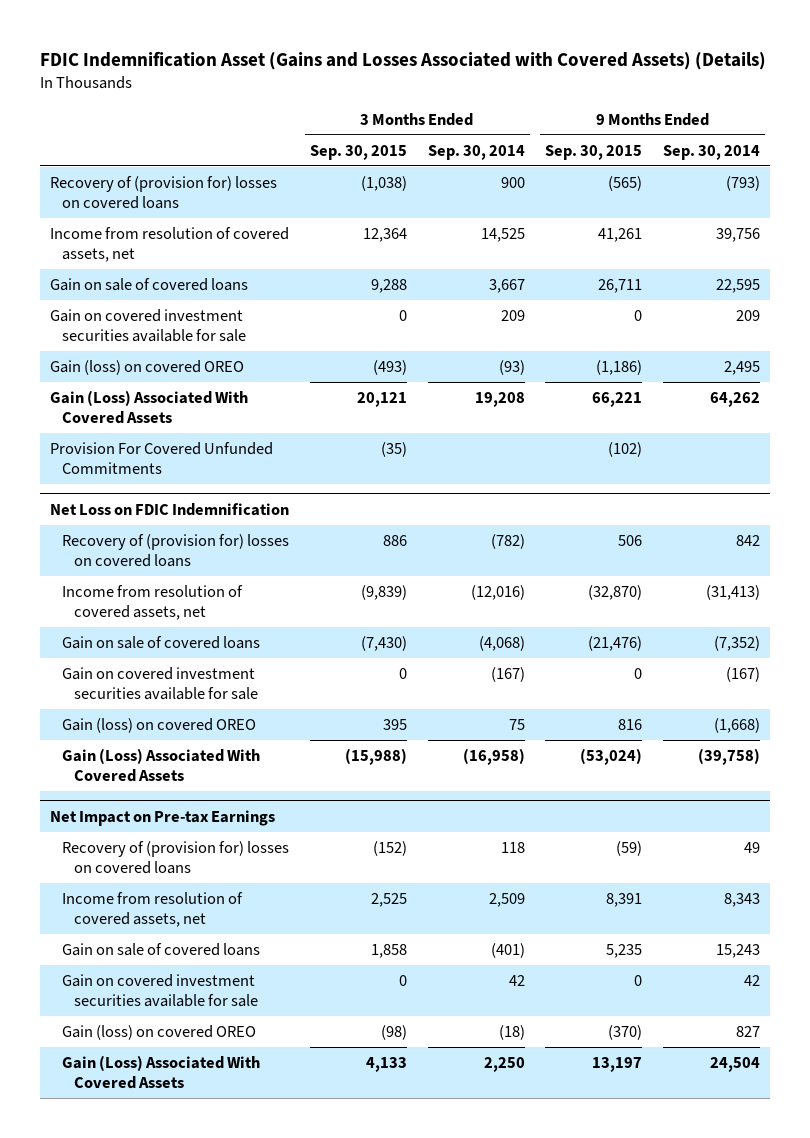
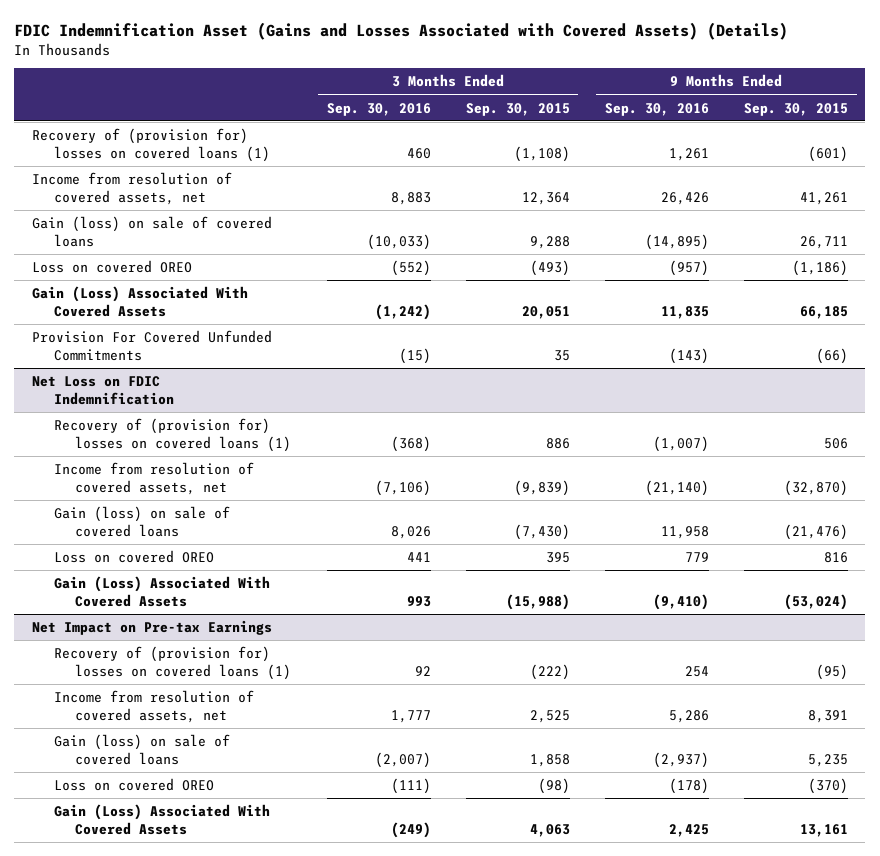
[427,144,525,160] Sep. 30, 2014 -> none
[662,144,760,160] Sep. 30, 2014 -> none
none -> [326,102,431,116] Sep. 30, 2016
none -> [604,102,709,116] Sep. 30, 2016
[50,175,278,209] Recovery of (provision for) losses on covered loans -> [31,127,270,162] Recovery of (provision for) losses on covered loans (1)
[361,175,408,191] (1,038) -> [513,145,570,162] (1,108)
[608,175,643,191] (565) -> [807,145,848,162] (601)
[50,308,247,342] Gain on covered investment securities available for sale -> none
[50,277,249,291] Gain on sale of covered loans -> [31,215,272,247] Gain (loss) on sale of covered loans
[50,359,245,375] Gain (loss) on covered OREO -> [31,259,192,273] Loss on covered OREO
[357,391,408,407] 20,121 -> [521,305,570,319] 20,051
[592,391,643,407] 66,221 -> [799,305,848,319] 66,185
[381,441,408,457] (35) -> [553,349,570,361] 35
[608,441,643,457] (102) -> [815,347,848,364] (66)
[62,533,290,567] Recovery of (provision for) losses on covered loans -> [53,417,292,452] Recovery of (provision for) losses on covered loans (1)
[62,666,259,700] Gain on covered investment securities available for sale -> none
[62,635,261,649] Gain on sale of covered loans -> [53,505,230,537] Gain (loss) on sale of covered loans
[62,717,257,733] Gain (loss) on covered OREO -> [53,549,214,563] Loss on covered OREO
[62,840,290,874] Recovery of (provision for) losses on covered loans -> [53,645,292,680] Recovery of (provision for) losses on covered loans (1)
[373,840,408,856] (152) -> [529,663,570,680] (222)
[616,840,643,856] (59) -> [815,663,848,680] (95)
[62,973,259,1007] Gain on covered investment securities available for sale -> none
[62,942,261,956] Gain on sale of covered loans -> [53,733,230,765] Gain (loss) on sale of covered loans
[62,1024,257,1040] Gain (loss) on covered OREO -> [53,777,214,791] Loss on covered OREO
[366,1056,408,1072] 4,133 -> [529,823,570,837] 4,063
[592,1056,643,1072] 13,197 -> [799,823,848,837] 13,161

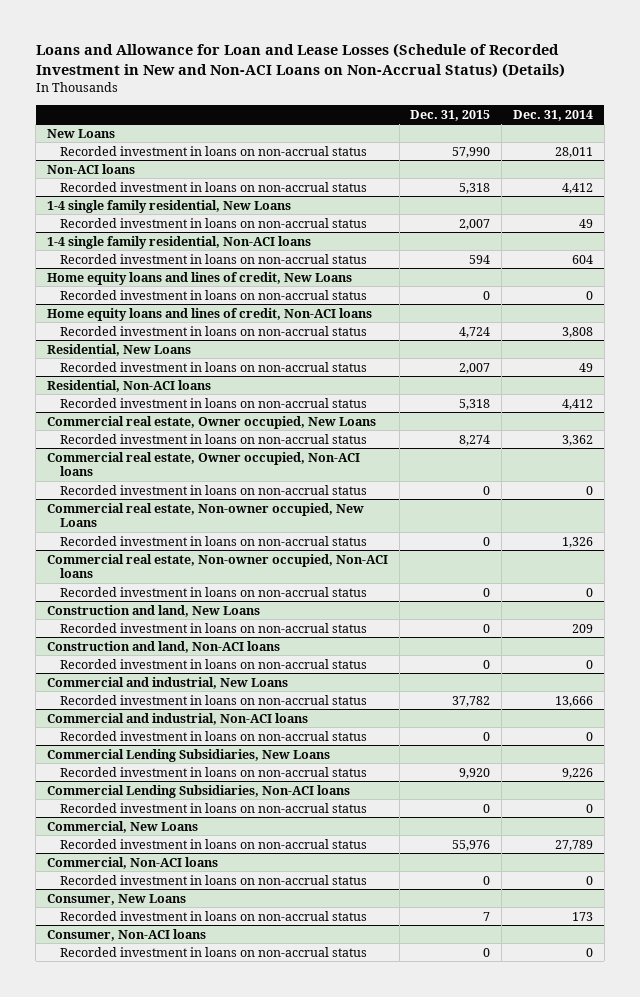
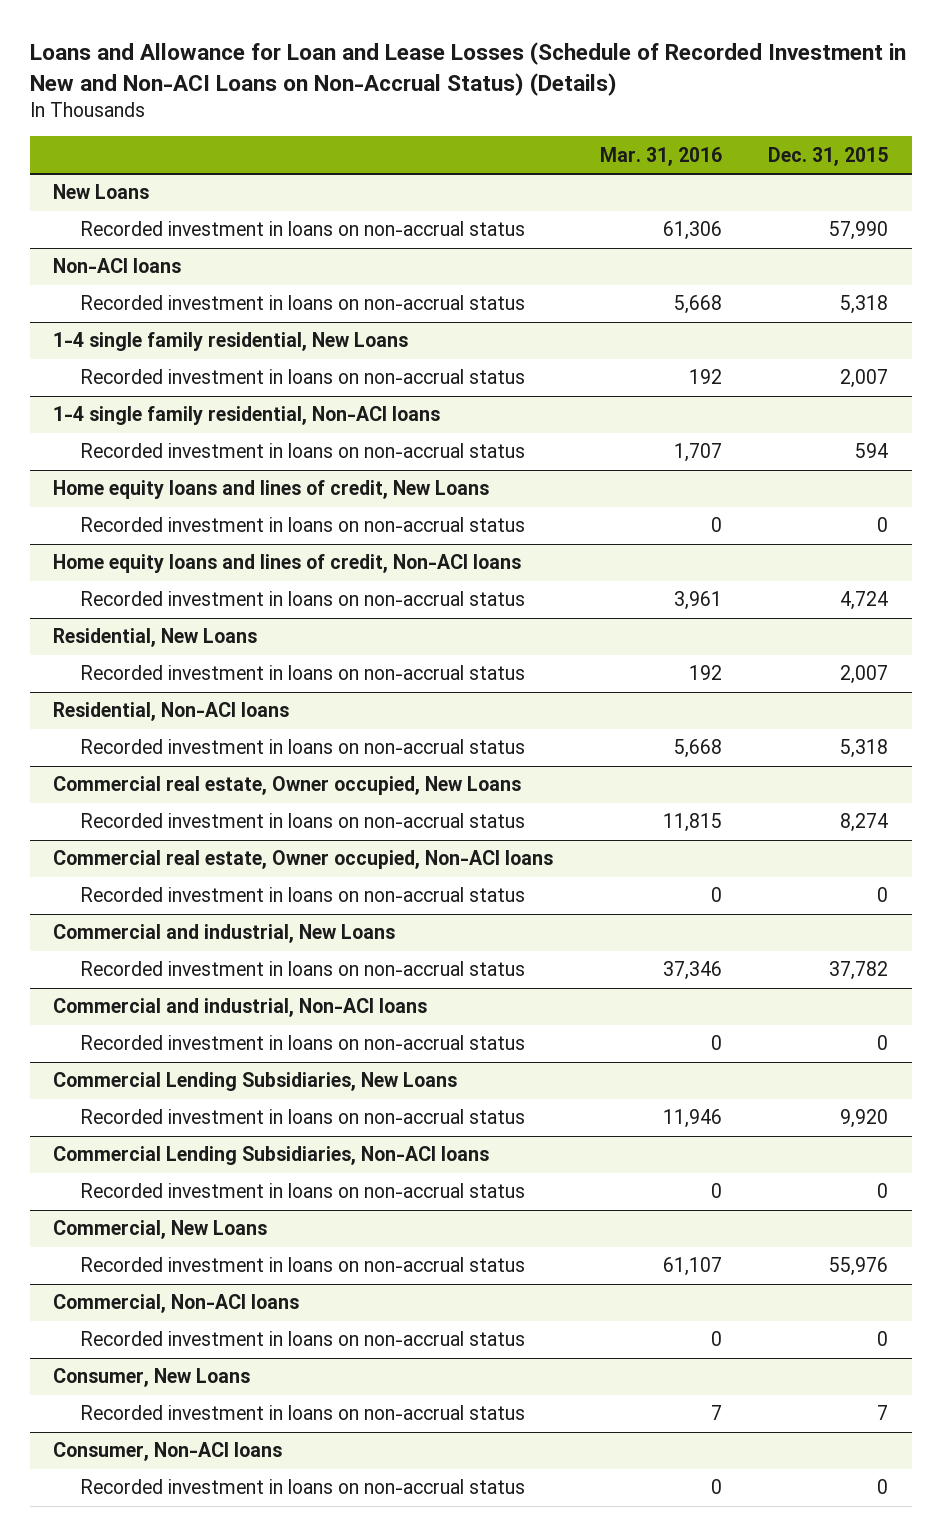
[513,109,594,121] Dec. 31, 2014 -> none
none -> [599,146,722,166] Mar. 31, 2016
[46,502,364,528] Commercial real estate, Non-owner occupied, New Loans -> none
[60,535,368,546] Recorded investment in loans on non-accrual status -> none
[46,553,388,579] Commercial real estate, Non-owner occupied, Non-ACI loans -> none
[60,586,368,597] Recorded investment in loans on non-accrual status -> none
[46,604,260,617] Construction and land, New Loans -> none
[60,622,368,633] Recorded investment in loans on non-accrual status -> none
[46,640,280,653] Construction and land, Non-ACI loans -> none
[60,658,368,669] Recorded investment in loans on non-accrual status -> none

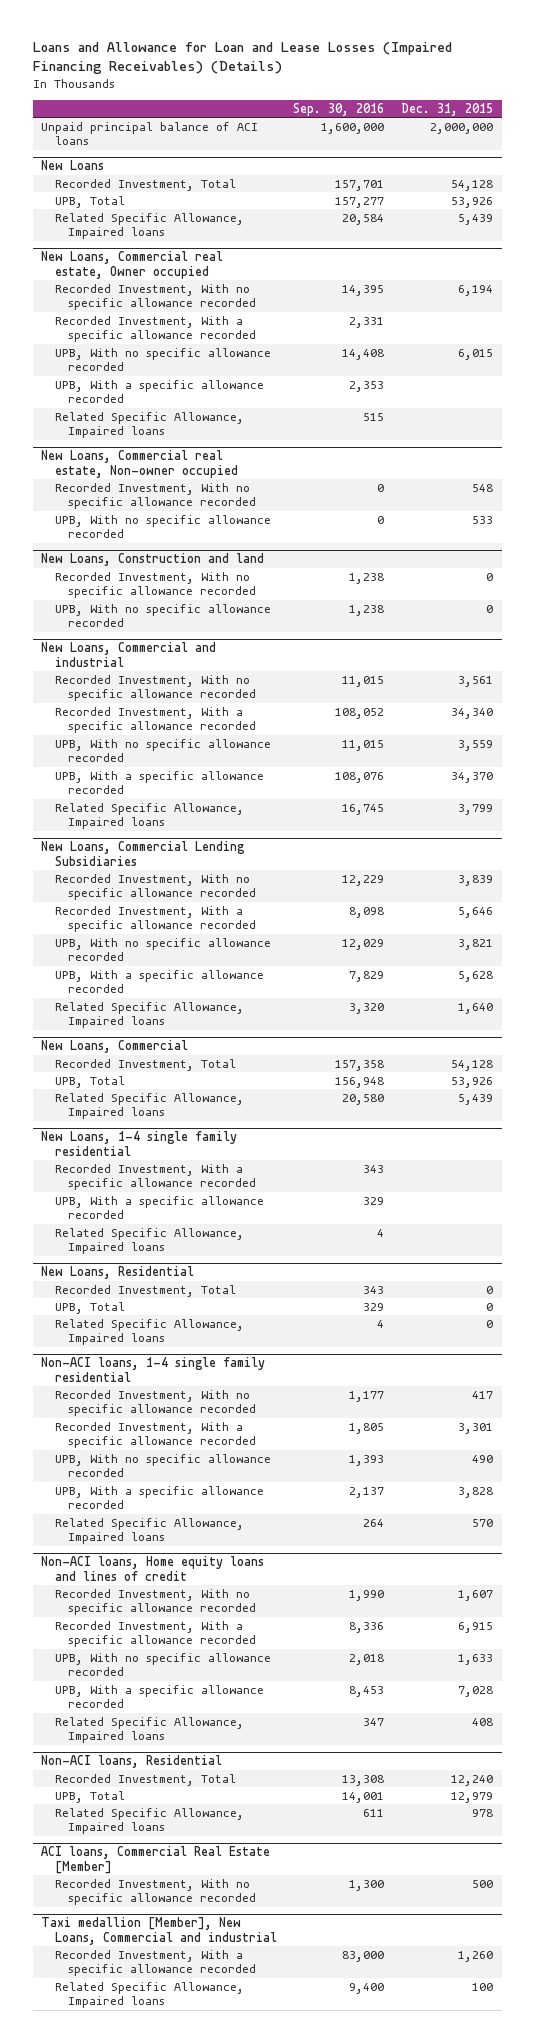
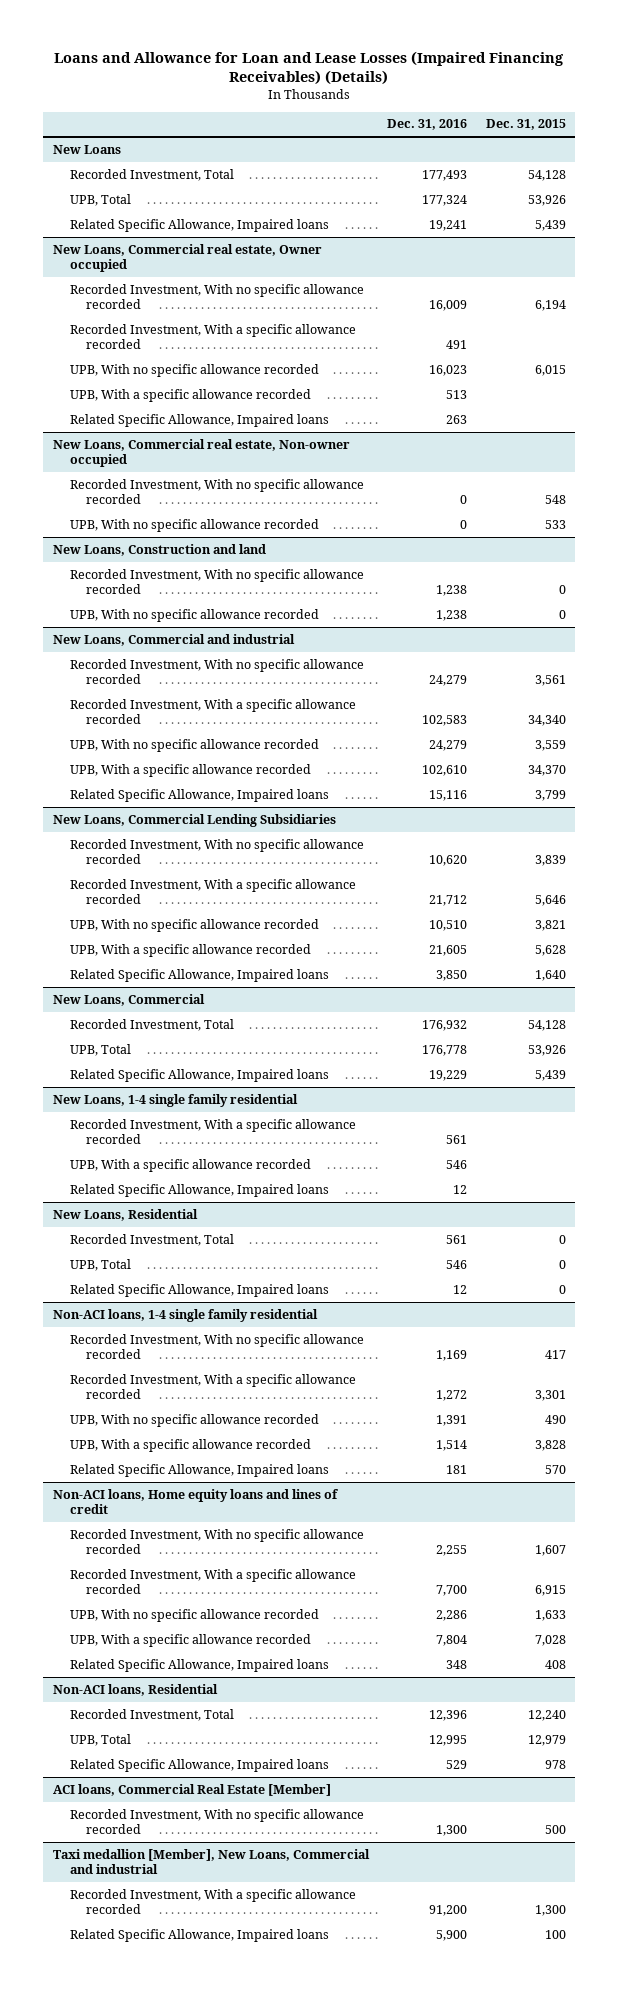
[293,102,385,116] Sep. 30, 2016 -> none
none -> [387,119,468,131] Dec. 31, 2016
[41,121,259,146] Unpaid principal balance of ACI loans -> none
[458,1950,494,1962] 1,260 -> [534,1904,566,1916] 1,300

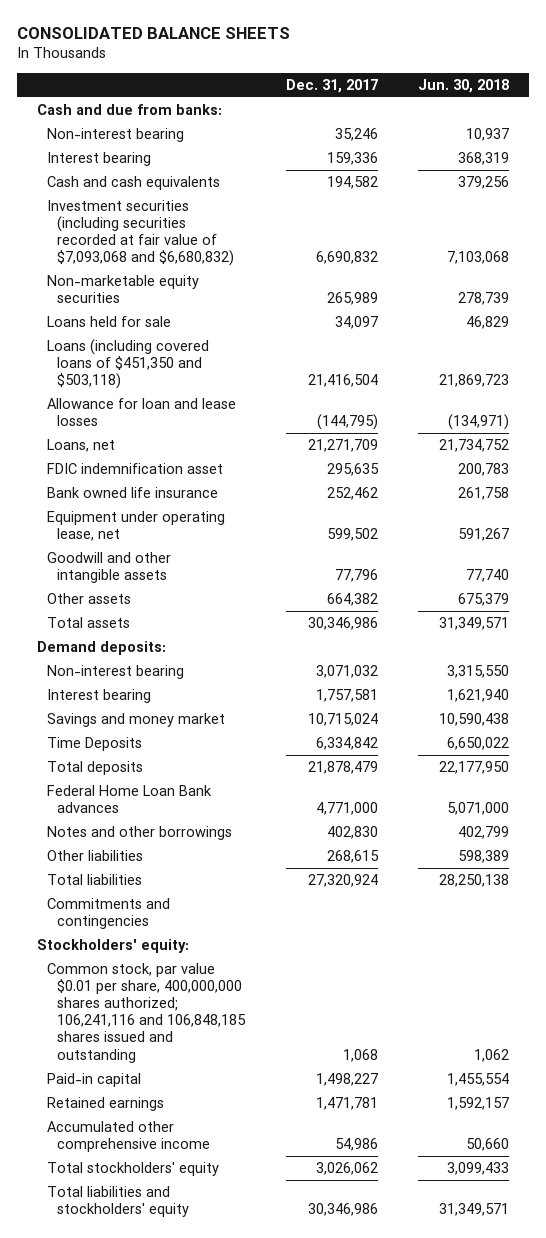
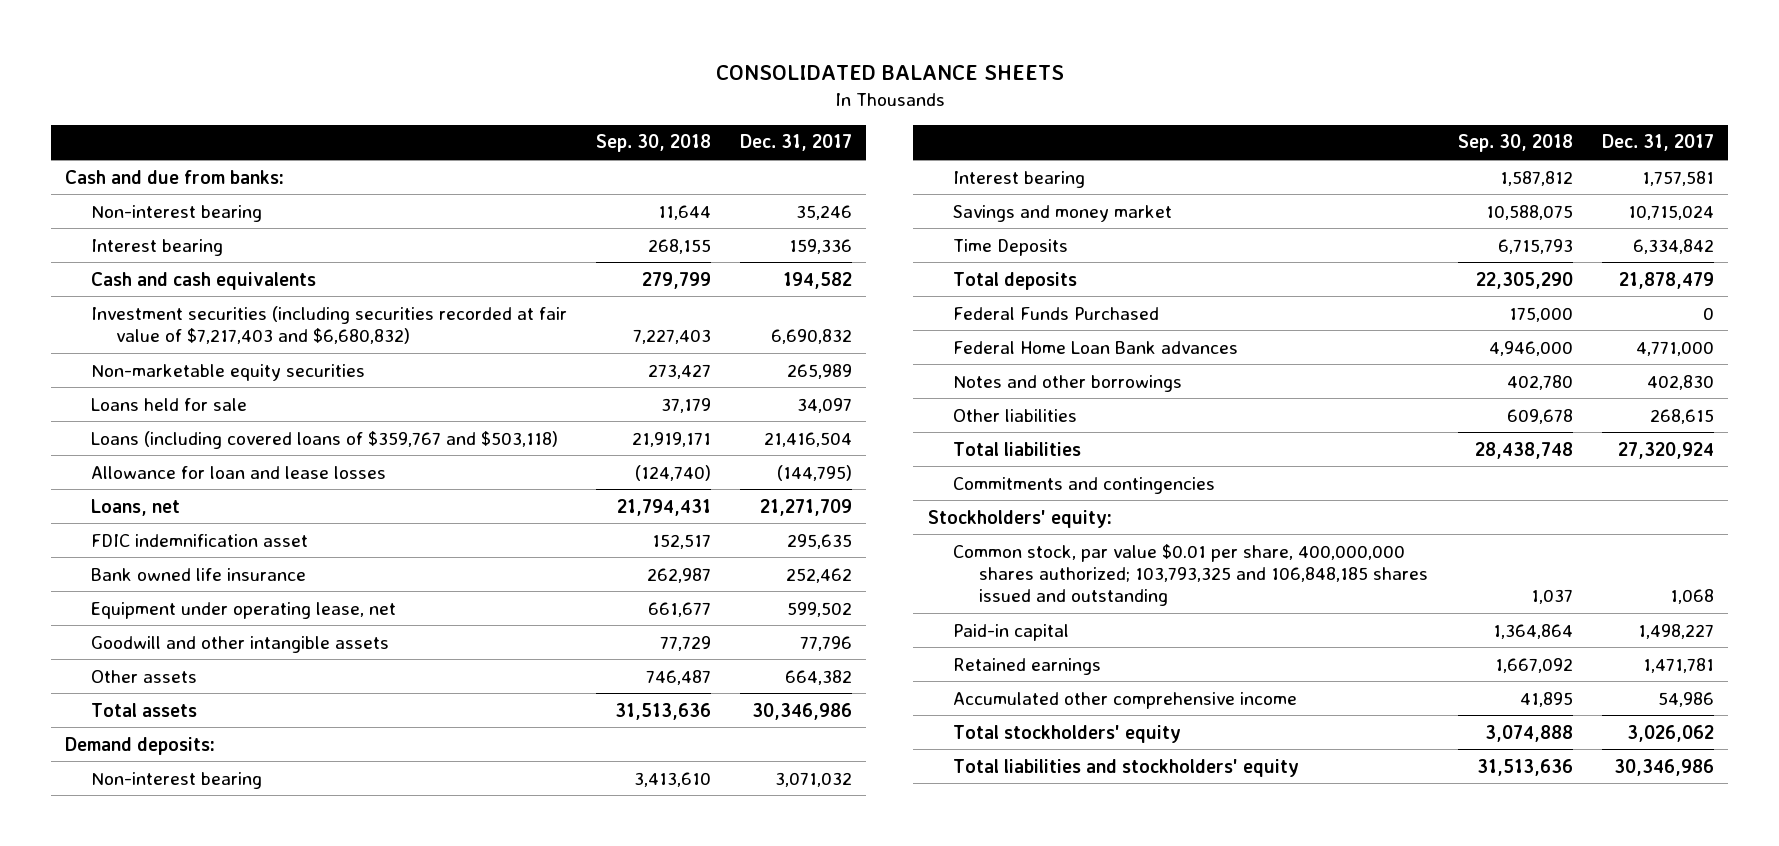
[417,78,509,93] Jun. 30, 2018 -> none
none -> [595,134,711,153] Sep. 30, 2018
[47,200,235,267] Investment securities (including securities recorded at fair value of $7,093,068 and $6,680,832) -> [90,305,567,344] Investment securities (including securities recorded at fair value of $7,217,403 and $6,680,832)
[47,339,210,390] Loans (including covered loans of $451,350 and $503,118) -> [90,430,558,449] Loans (including covered loans of $359,767 and $503,118)
none -> [953,306,1160,320] Federal Funds Purchased
[47,963,247,1063] Common stock, par value $0.01 per share, 400,000,000 shares authorized; 106,241,116 and 106,848,185 shares issued and outstanding -> [953,543,1428,607] Common stock, par value $0.01 per share, 400,000,000 shares authorized; 103,793,325 and 106,848,185 shares issued and outstanding

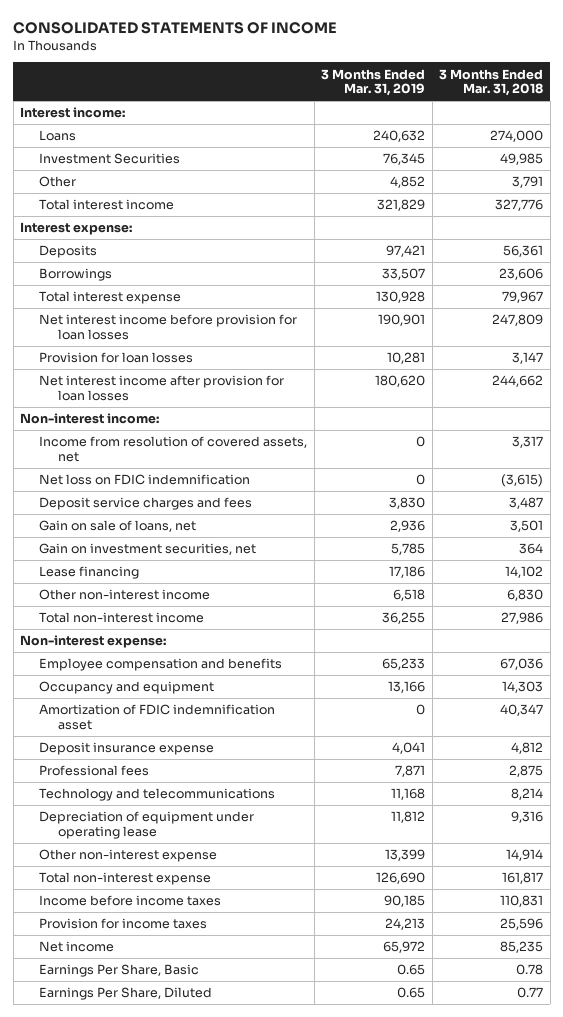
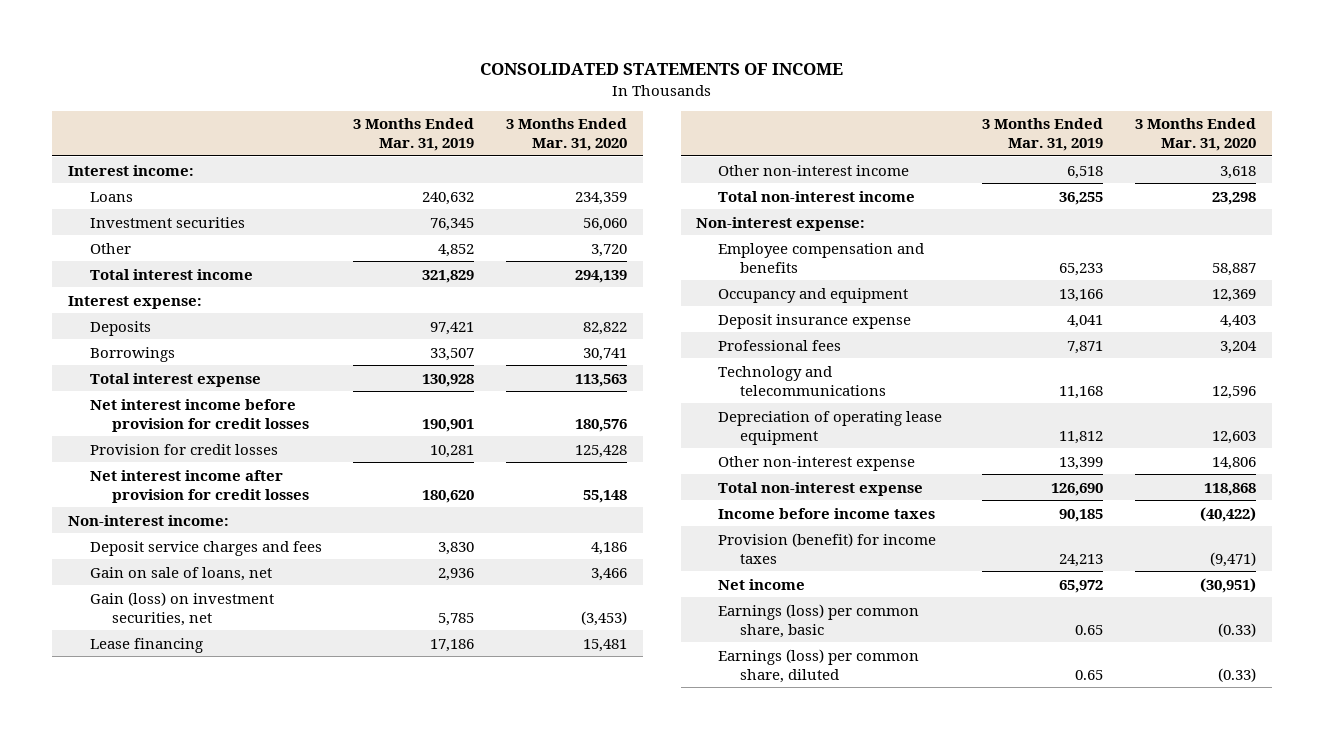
[439,68,544,97] 3 Months Ended Mar. 31, 2018 -> none
none -> [506,118,628,152] 3 Months Ended Mar. 31, 2020
[39,153,181,165] Investment Securities -> [89,216,245,228] Investment securities
[39,314,298,340] Net interest income before provision for loan losses -> [89,398,309,432] Net interest income before provision for credit losses
[39,352,194,364] Provision for loan losses -> [89,443,278,455] Provision for credit losses
[39,375,285,401] Net interest income after provision for loan losses -> [89,469,309,503] Net interest income after provision for credit losses
[39,436,308,462] Income from resolution of covered assets, net -> none
[39,474,251,486] Net loss on FDIC indemnification -> none
[39,543,257,556] Gain on investment securities, net -> [89,591,274,626] Gain (loss) on investment securities, net
[39,704,276,730] Amortization of FDIC indemnification asset -> none
[39,811,255,839] Depreciation of equipment under operating lease -> [718,410,943,445] Depreciation of operating lease equipment
[39,918,208,930] Provision for income taxes -> [718,532,937,564] Provision (benefit) for income taxes
[39,964,200,978] Earnings Per Share, Basic -> [718,603,920,638] Earnings (loss) per common share, basic
[39,987,213,1001] Earnings Per Share, Diluted -> [718,648,920,683] Earnings (loss) per common share, diluted

